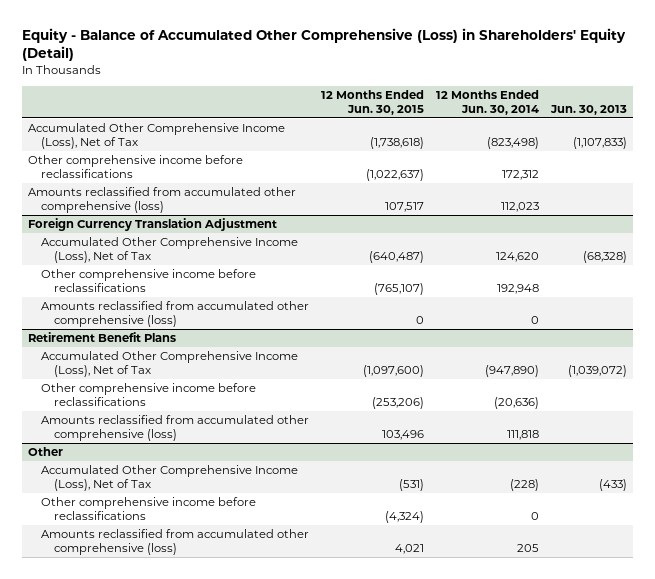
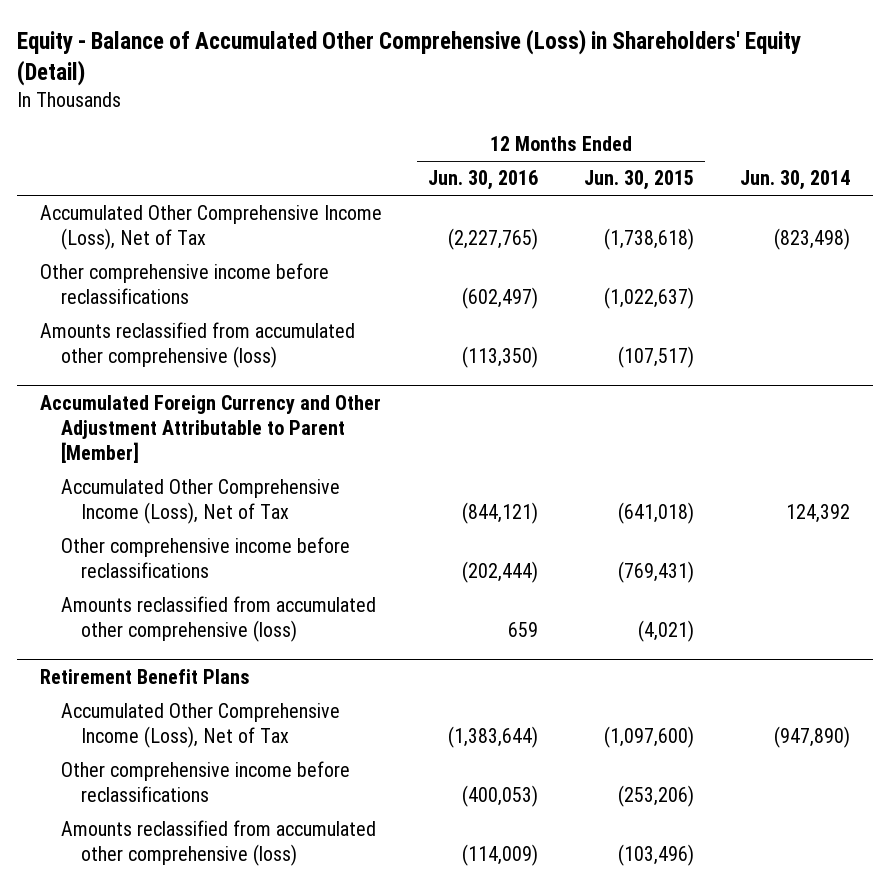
[436,90,540,116] 12 Months Ended Jun. 30, 2014 -> none
[550,105,628,116] Jun. 30, 2013 -> none
none -> [428,170,539,191] Jun. 30, 2016
none -> [739,170,850,191] Jun. 30, 2014
[28,218,278,232] Foreign Currency Translation Adjustment -> none
[384,201,424,212] 107,517 -> [617,346,694,369] (107,517)
none -> [40,394,382,463] Accumulated Foreign Currency and Other Adjustment Attributable to Parent [Member]
[368,250,424,263] (640,487) -> [617,502,694,525] (641,018)
[373,282,424,295] (765,107) -> [617,561,694,584] (769,431)
[415,315,424,324] 0 -> [637,620,694,643] (4,021)
[28,447,64,457] Other -> none
[40,465,298,491] Accumulated Other Comprehensive Income (Loss), Net of Tax -> none
[40,497,256,520] Other comprehensive income before reclassifications -> none
[40,529,309,555] Amounts reclassified from accumulated other comprehensive (loss) -> none
[381,429,424,440] 103,496 -> [617,844,694,867] (103,496)

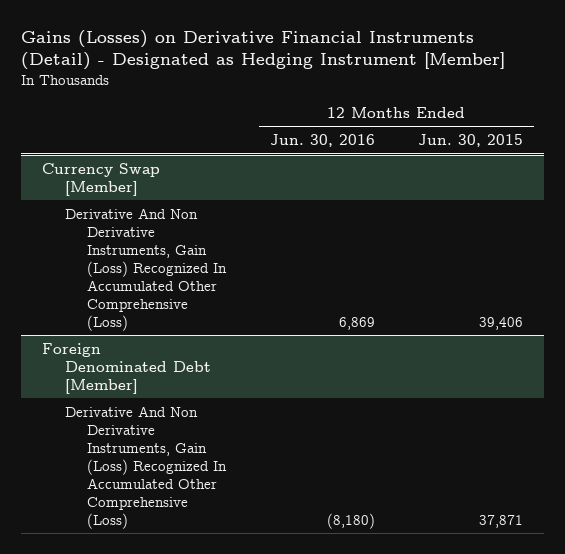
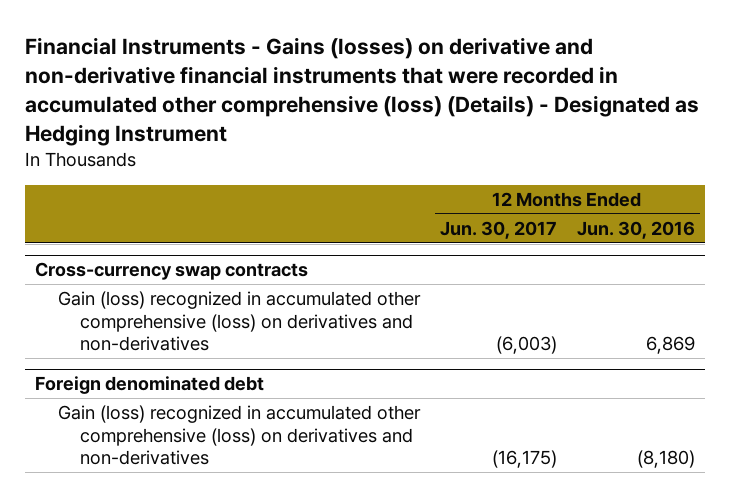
[20,30,505,71] Gains (Losses) on Derivative Financial Instruments (Detail) - Designated as Hedging Instrument [Member] -> [24,36,699,146] Financial Instruments - Gains (losses) on derivative and non-derivative financial instruments that were recorded in accumulated other comprehensive (loss) (Details) - Designated as Hedging Instrument
[417,134,523,148] Jun. 30, 2015 -> none
none -> [439,220,557,239] Jun. 30, 2017
[42,162,161,196] Currency Swap [Member] -> [34,262,308,281] Cross-currency swap contracts
[64,207,228,331] Derivative And Non Derivative Instruments, Gain (Loss) Recognized In Accumulated Other Comprehensive (Loss) -> [57,291,421,352] Gain (loss) recognized in accumulated other comprehensive (loss) on derivatives and non-derivatives
[42,342,211,394] Foreign Denominated Debt [Member] -> [34,376,264,395] Foreign denominated debt
[64,405,228,529] Derivative And Non Derivative Instruments, Gain (Loss) Recognized In Accumulated Other Comprehensive (Loss) -> [57,405,421,466] Gain (loss) recognized in accumulated other comprehensive (loss) on derivatives and non-derivatives

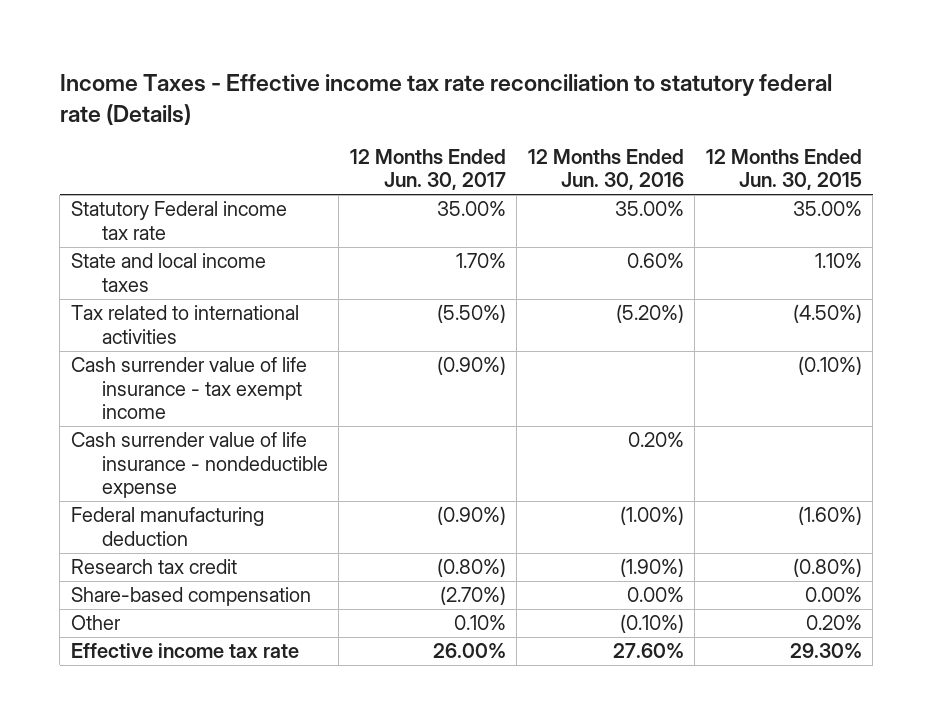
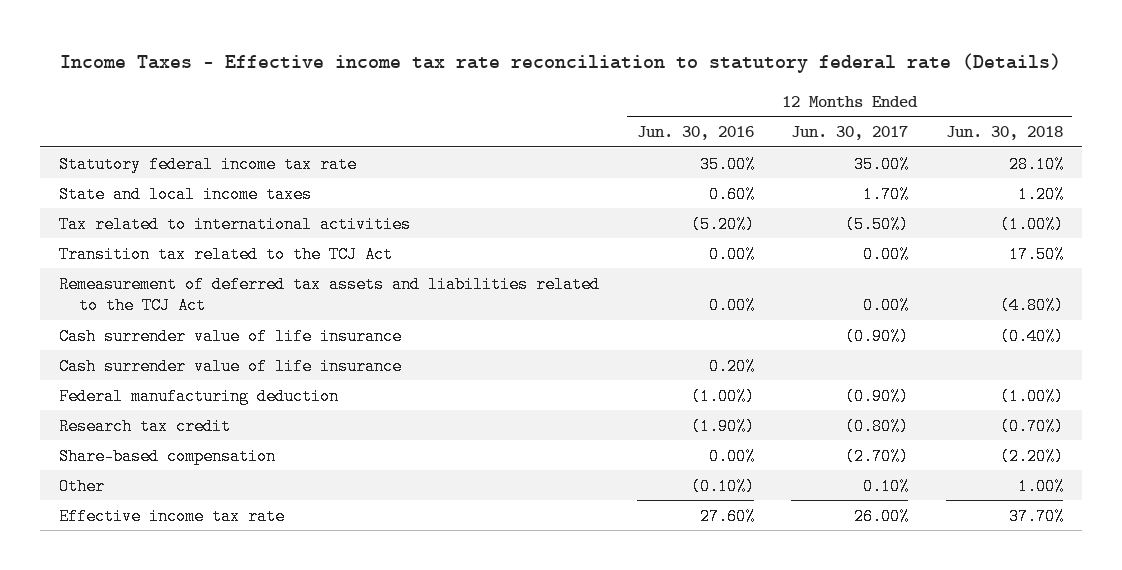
[705,148,862,191] 12 Months Ended Jun. 30, 2015 -> none
none -> [946,126,1064,141] Jun. 30, 2018
[70,201,287,240] Statutory Federal income tax rate -> [58,155,357,173] Statutory federal income tax rate
none -> [58,245,393,263] Transition tax related to the TCJ Act
none -> [58,275,600,315] Remeasurement of deferred tax assets and liabilities related to the TCJ Act
[70,357,307,420] Cash surrender value of life insurance - tax exempt income -> [58,327,402,345] Cash surrender value of life insurance
[70,432,328,499] Cash surrender value of life insurance - nondeductible expense -> [58,357,402,375] Cash surrender value of life insurance

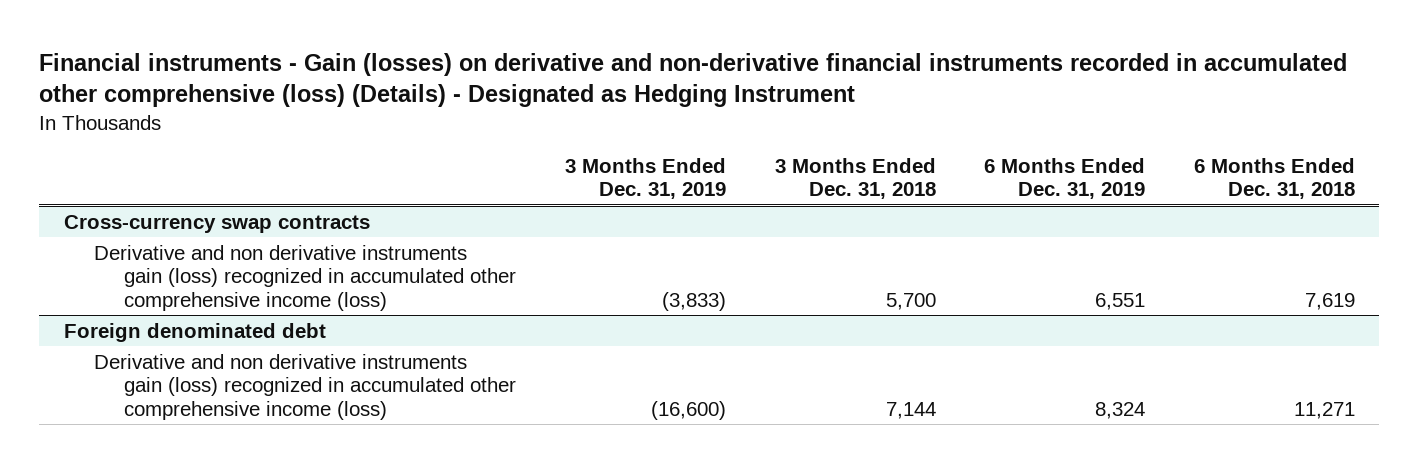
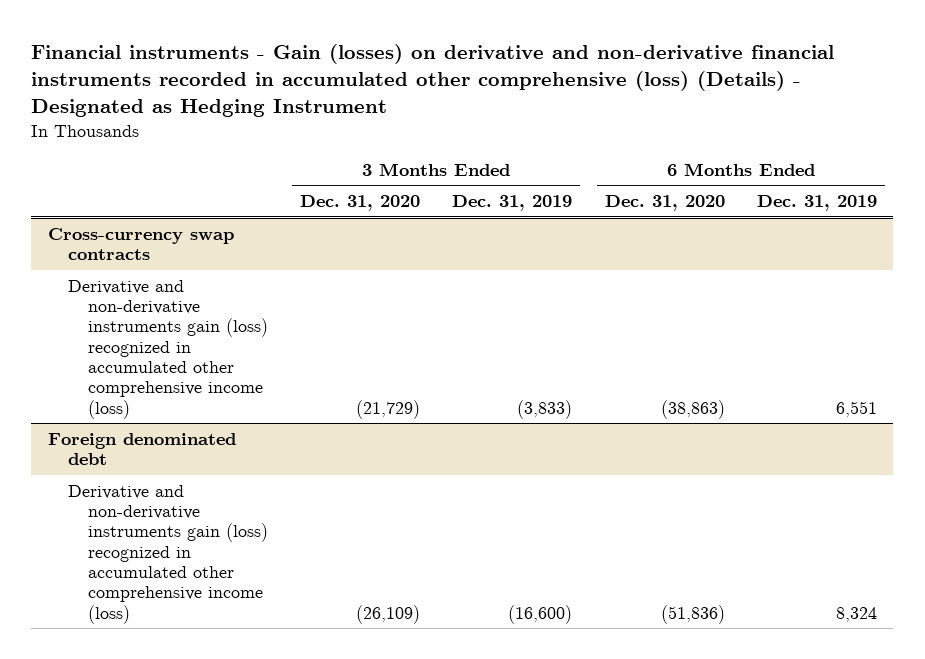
[774,157,936,200] 3 Months Ended Dec. 31, 2018 -> none
[1193,157,1355,200] 6 Months Ended Dec. 31, 2018 -> none
none -> [300,194,421,211] Dec. 31, 2020
none -> [604,194,725,211] Dec. 31, 2020
[93,244,517,311] Derivative and non derivative instruments gain (loss) recognized in accumulated other comprehensive income (loss) -> [67,279,268,419] Derivative and non-derivative instruments gain (loss) recognized in accumulated other comprehensive income (loss)
[93,353,517,420] Derivative and non derivative instruments gain (loss) recognized in accumulated other comprehensive income (loss) -> [67,484,268,624] Derivative and non-derivative instruments gain (loss) recognized in accumulated other comprehensive income (loss)

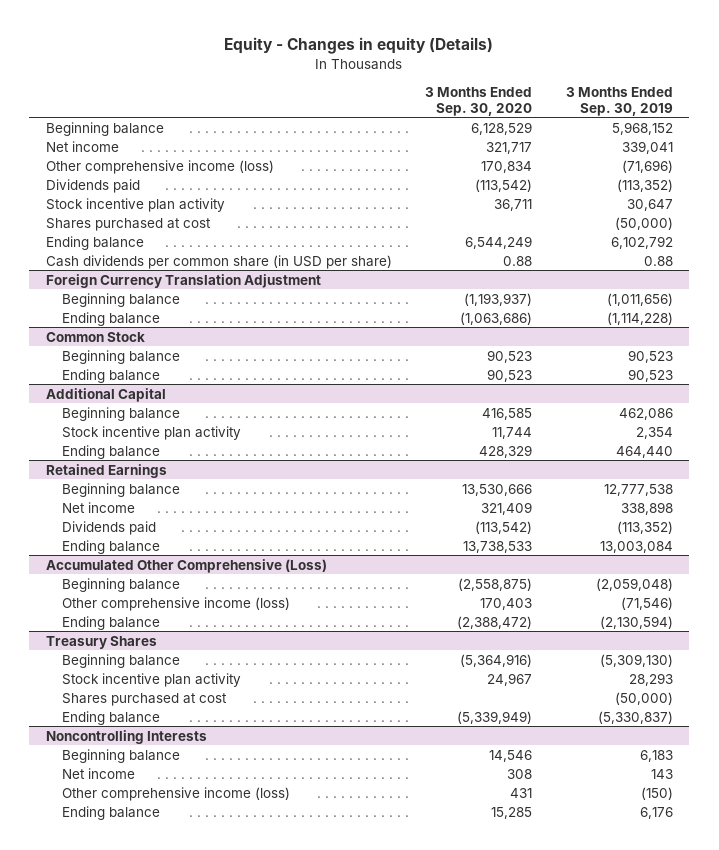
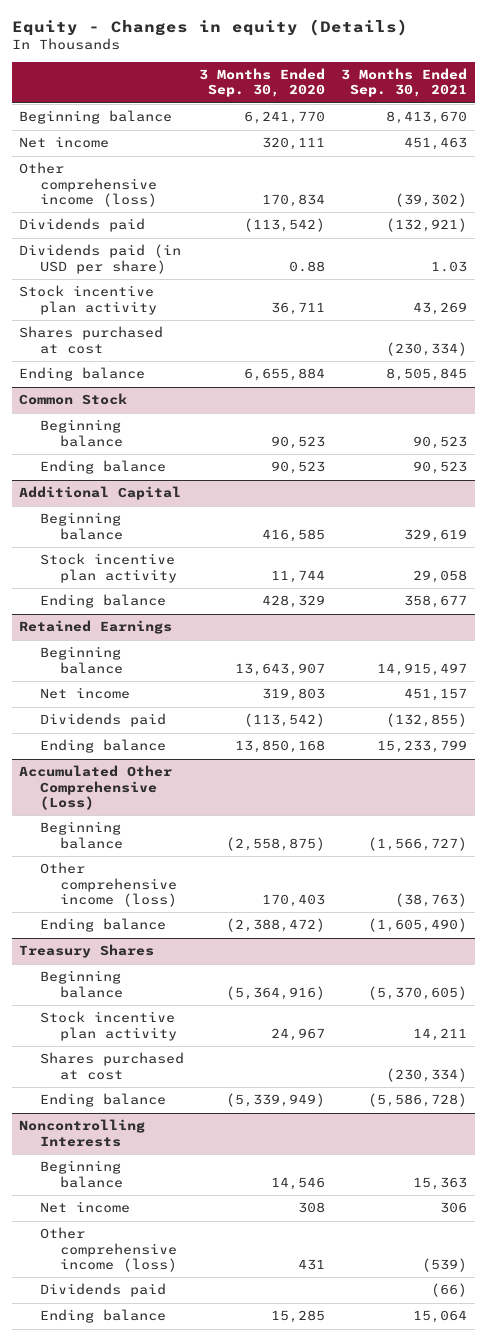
[565,86,673,116] 3 Months Ended Sep. 30, 2019 -> none
none -> [341,68,468,98] 3 Months Ended Sep. 30, 2021
[471,121,533,135] 6,128,529 -> [244,111,326,125] 6,241,770
[486,141,533,154] 321,717 -> [262,137,326,151] 320,111
none -> [19,244,182,274] Dividends paid (in USD per share)
[45,254,392,269] Cash dividends per common share (in USD per share) -> none
[45,273,321,288] Foreign Currency Translation Adjustment -> none
[62,292,181,307] Beginning balance -> none
[62,311,161,326] Ending balance -> none
[465,235,533,249] 6,544,249 -> [244,368,326,382] 6,655,884
[462,483,533,496] 13,530,666 -> [235,662,326,676] 13,643,907
[481,501,533,515] 321,409 -> [262,688,326,702] 319,803
[463,540,533,553] 13,738,533 -> [235,740,326,754] 13,850,168
none -> [39,1283,166,1298] Dividends paid

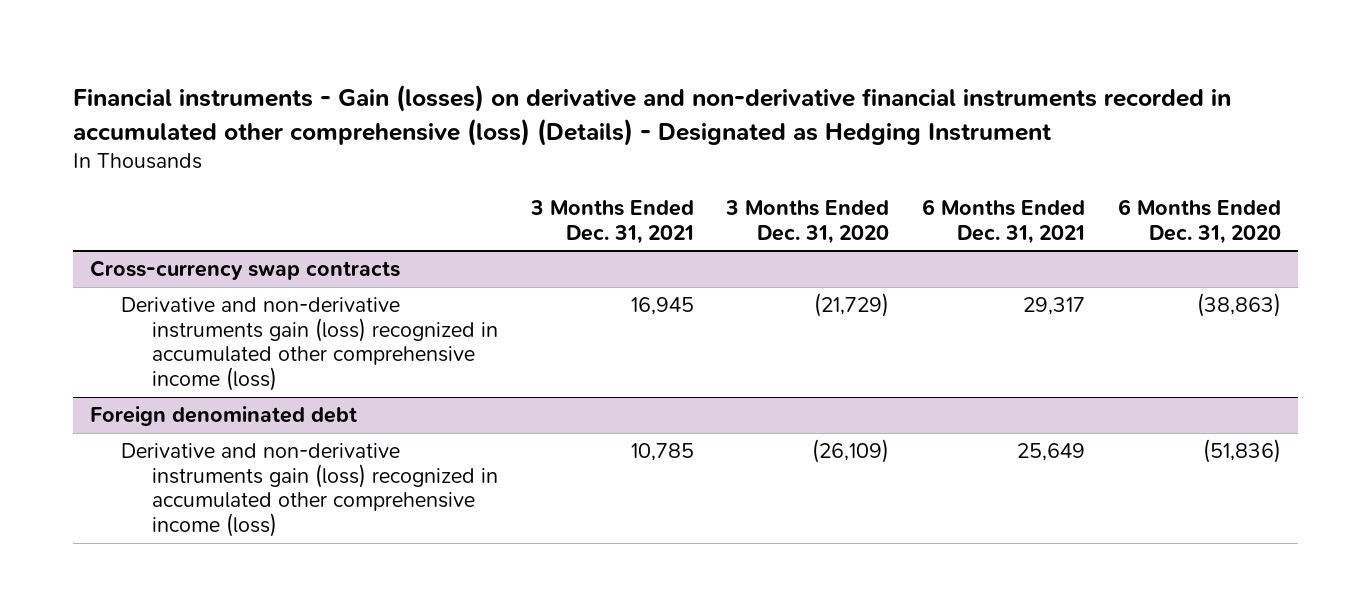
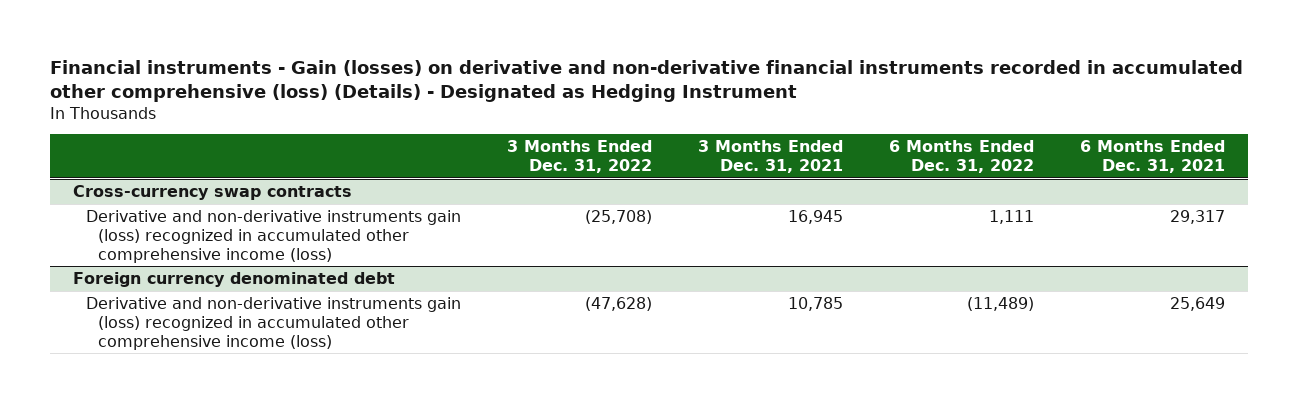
[725,199,890,244] 3 Months Ended Dec. 31, 2020 -> none
[1118,198,1282,244] 6 Months Ended Dec. 31, 2020 -> none
none -> [506,140,652,173] 3 Months Ended Dec. 31, 2022
none -> [888,140,1034,173] 6 Months Ended Dec. 31, 2022
[89,406,357,427] Foreign denominated debt -> [72,272,395,288] Foreign currency denominated debt

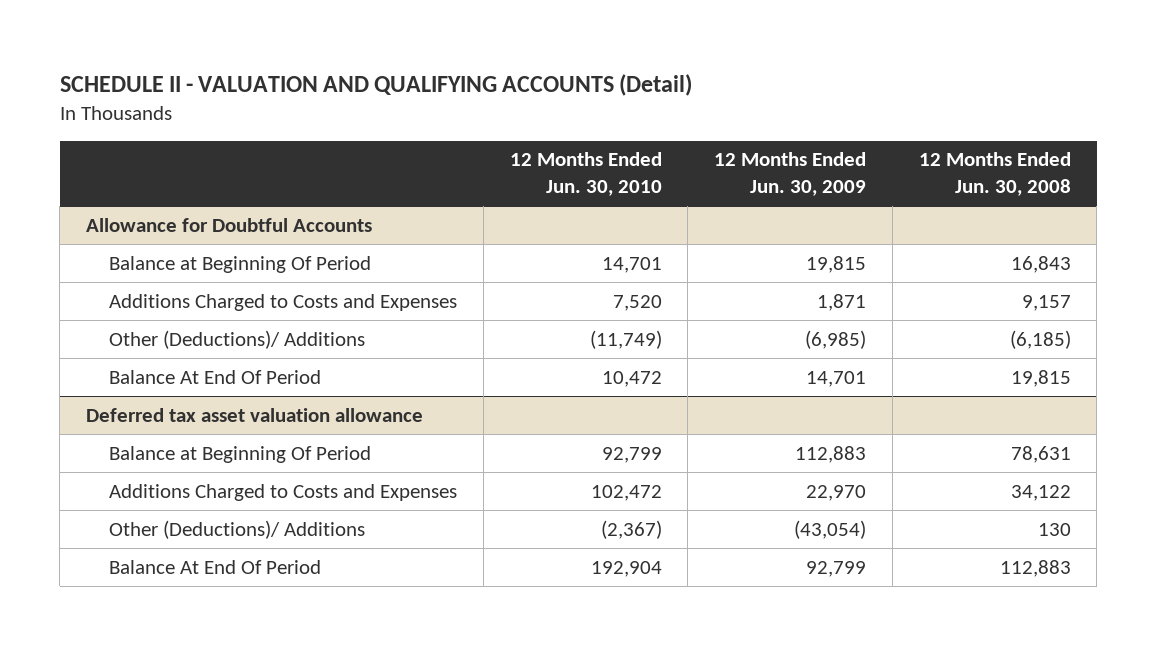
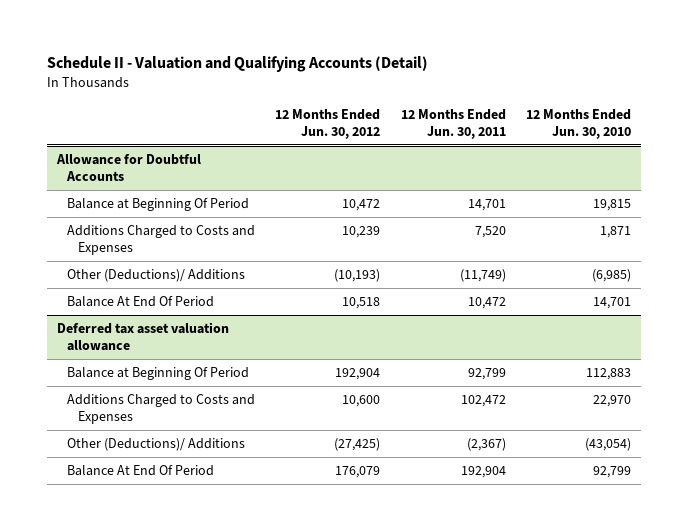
[59,73,692,96] SCHEDULE II - VALUATION AND QUALIFYING ACCOUNTS (Detail) -> [46,56,428,73] Schedule II - Valuation and Qualifying Accounts (Detail)
[714,152,867,196] 12 Months Ended Jun. 30, 2009 -> none
[918,152,1071,196] 12 Months Ended Jun. 30, 2008 -> none
none -> [275,109,381,139] 12 Months Ended Jun. 30, 2012
none -> [400,109,506,139] 12 Months Ended Jun. 30, 2011
[601,256,662,273] 14,701 -> [593,198,632,211] 19,815
[612,294,662,311] 7,520 -> [600,225,632,238] 1,871
[589,329,662,349] (11,749) -> [592,268,632,282] (6,985)
[601,370,662,387] 10,472 -> [593,296,632,309] 14,701
[601,446,662,463] 92,799 -> [586,367,632,380] 112,883
[590,484,662,501] 102,472 -> [593,394,632,407] 22,970
[600,519,662,539] (2,367) -> [585,437,632,451] (43,054)
[590,560,662,577] 192,904 -> [593,465,632,478] 92,799

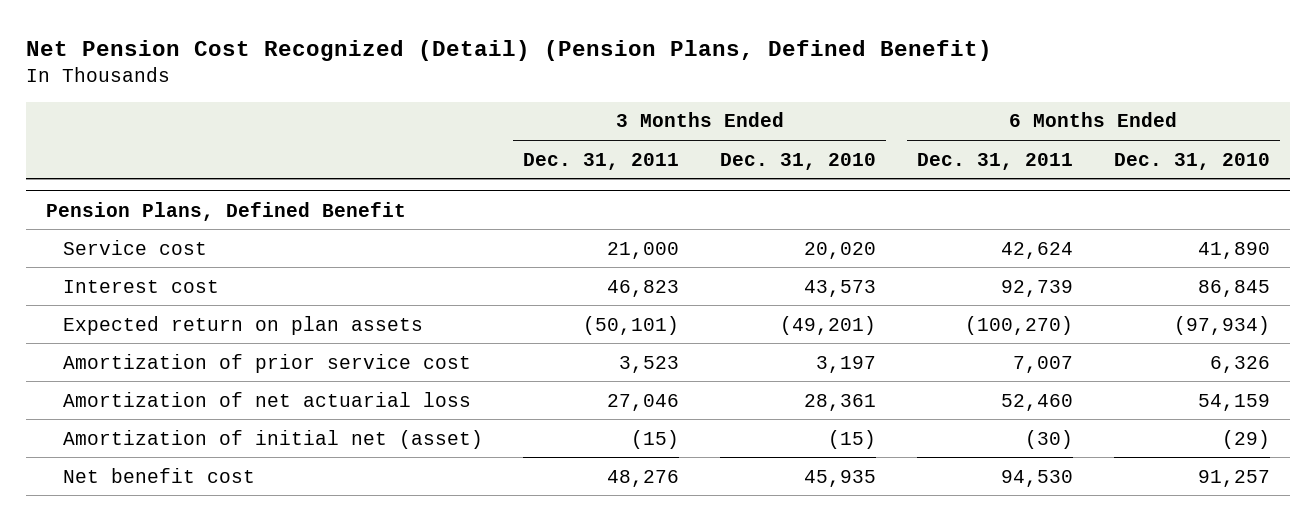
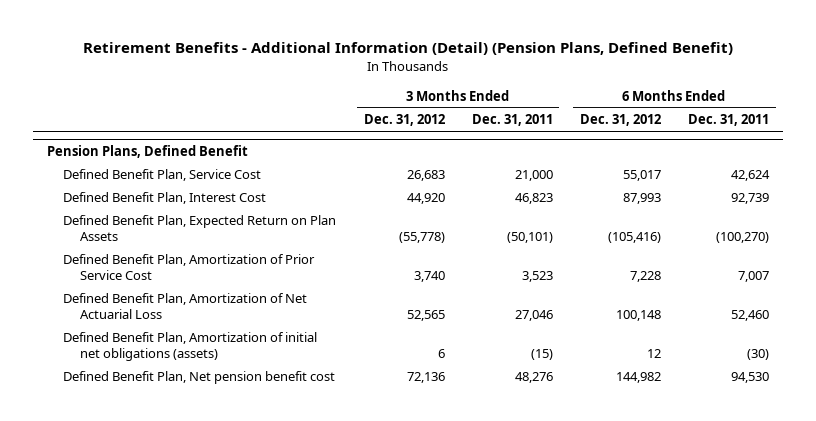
[25,39,992,61] Net Pension Cost Recognized (Detail) (Pension Plans, Defined Benefit) -> [82,42,733,56] Retirement Benefits - Additional Information (Detail) (Pension Plans, Defined Benefit)
[720,152,877,170] Dec. 31, 2010 -> none
[1113,152,1270,170] Dec. 31, 2010 -> none
none -> [363,114,445,127] Dec. 31, 2012
none -> [579,114,661,127] Dec. 31, 2012
[62,239,207,255] Service cost -> [63,169,262,182] Defined Benefit Plan, Service Cost
[62,279,219,293] Interest cost -> [63,192,267,205] Defined Benefit Plan, Interest Cost
[62,315,423,335] Expected return on plan assets -> [63,215,337,242] Defined Benefit Plan, Expected Return on Plan Assets
[62,353,471,373] Amortization of prior service cost -> [63,254,316,281] Defined Benefit Plan, Amortization of Prior Service Cost
[62,391,471,407] Amortization of net actuarial loss -> [63,293,308,320] Defined Benefit Plan, Amortization of Net Actuarial Loss
[62,429,483,449] Amortization of initial net (asset) -> [63,332,318,362] Defined Benefit Plan, Amortization of initial net obligations (assets)
[62,467,255,483] Net benefit cost -> [63,371,336,385] Defined Benefit Plan, Net pension benefit cost

